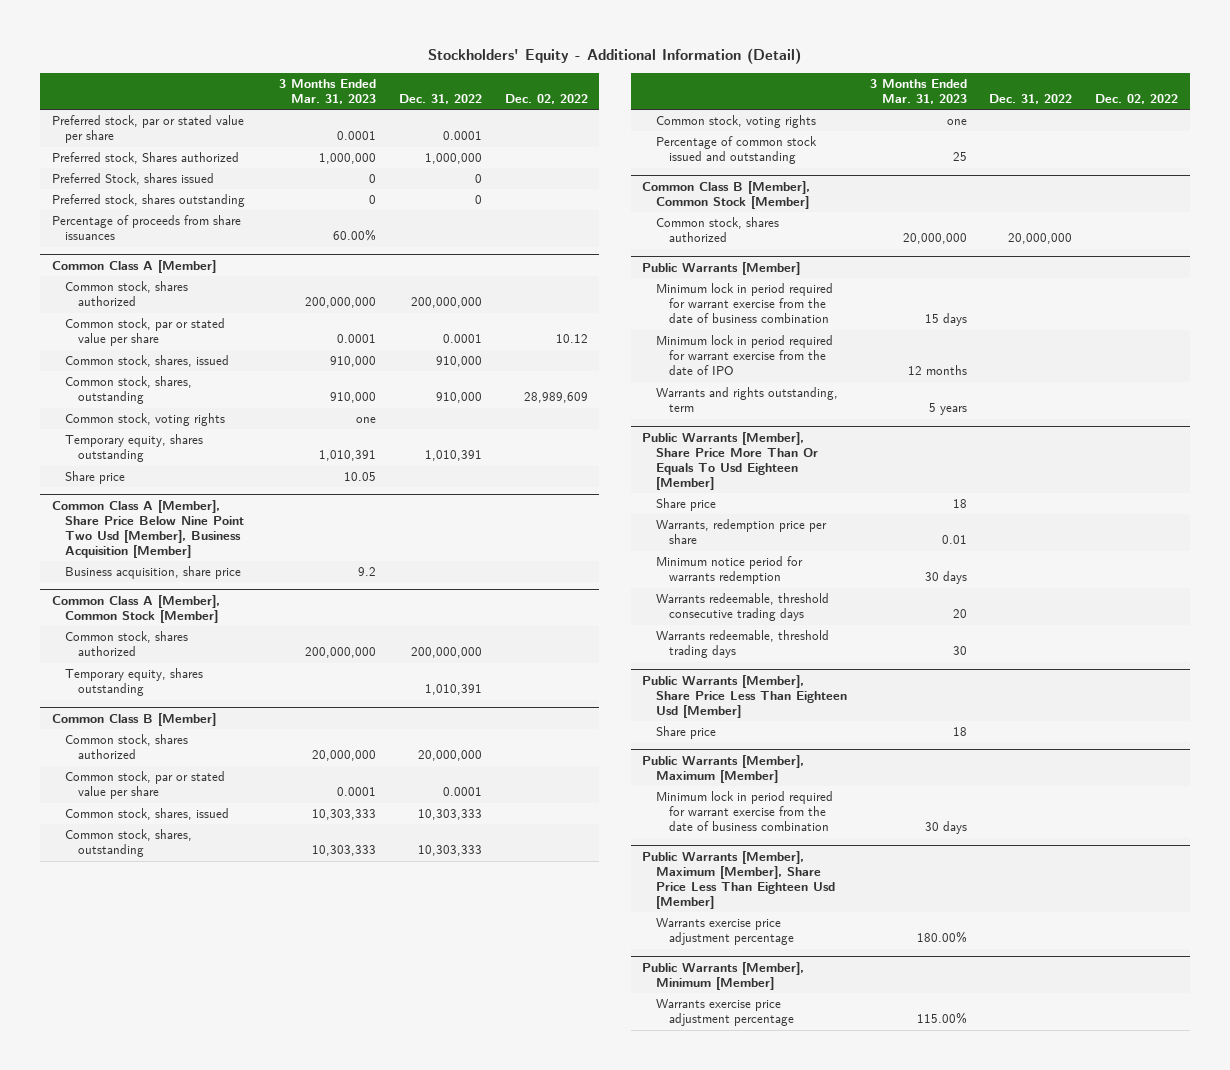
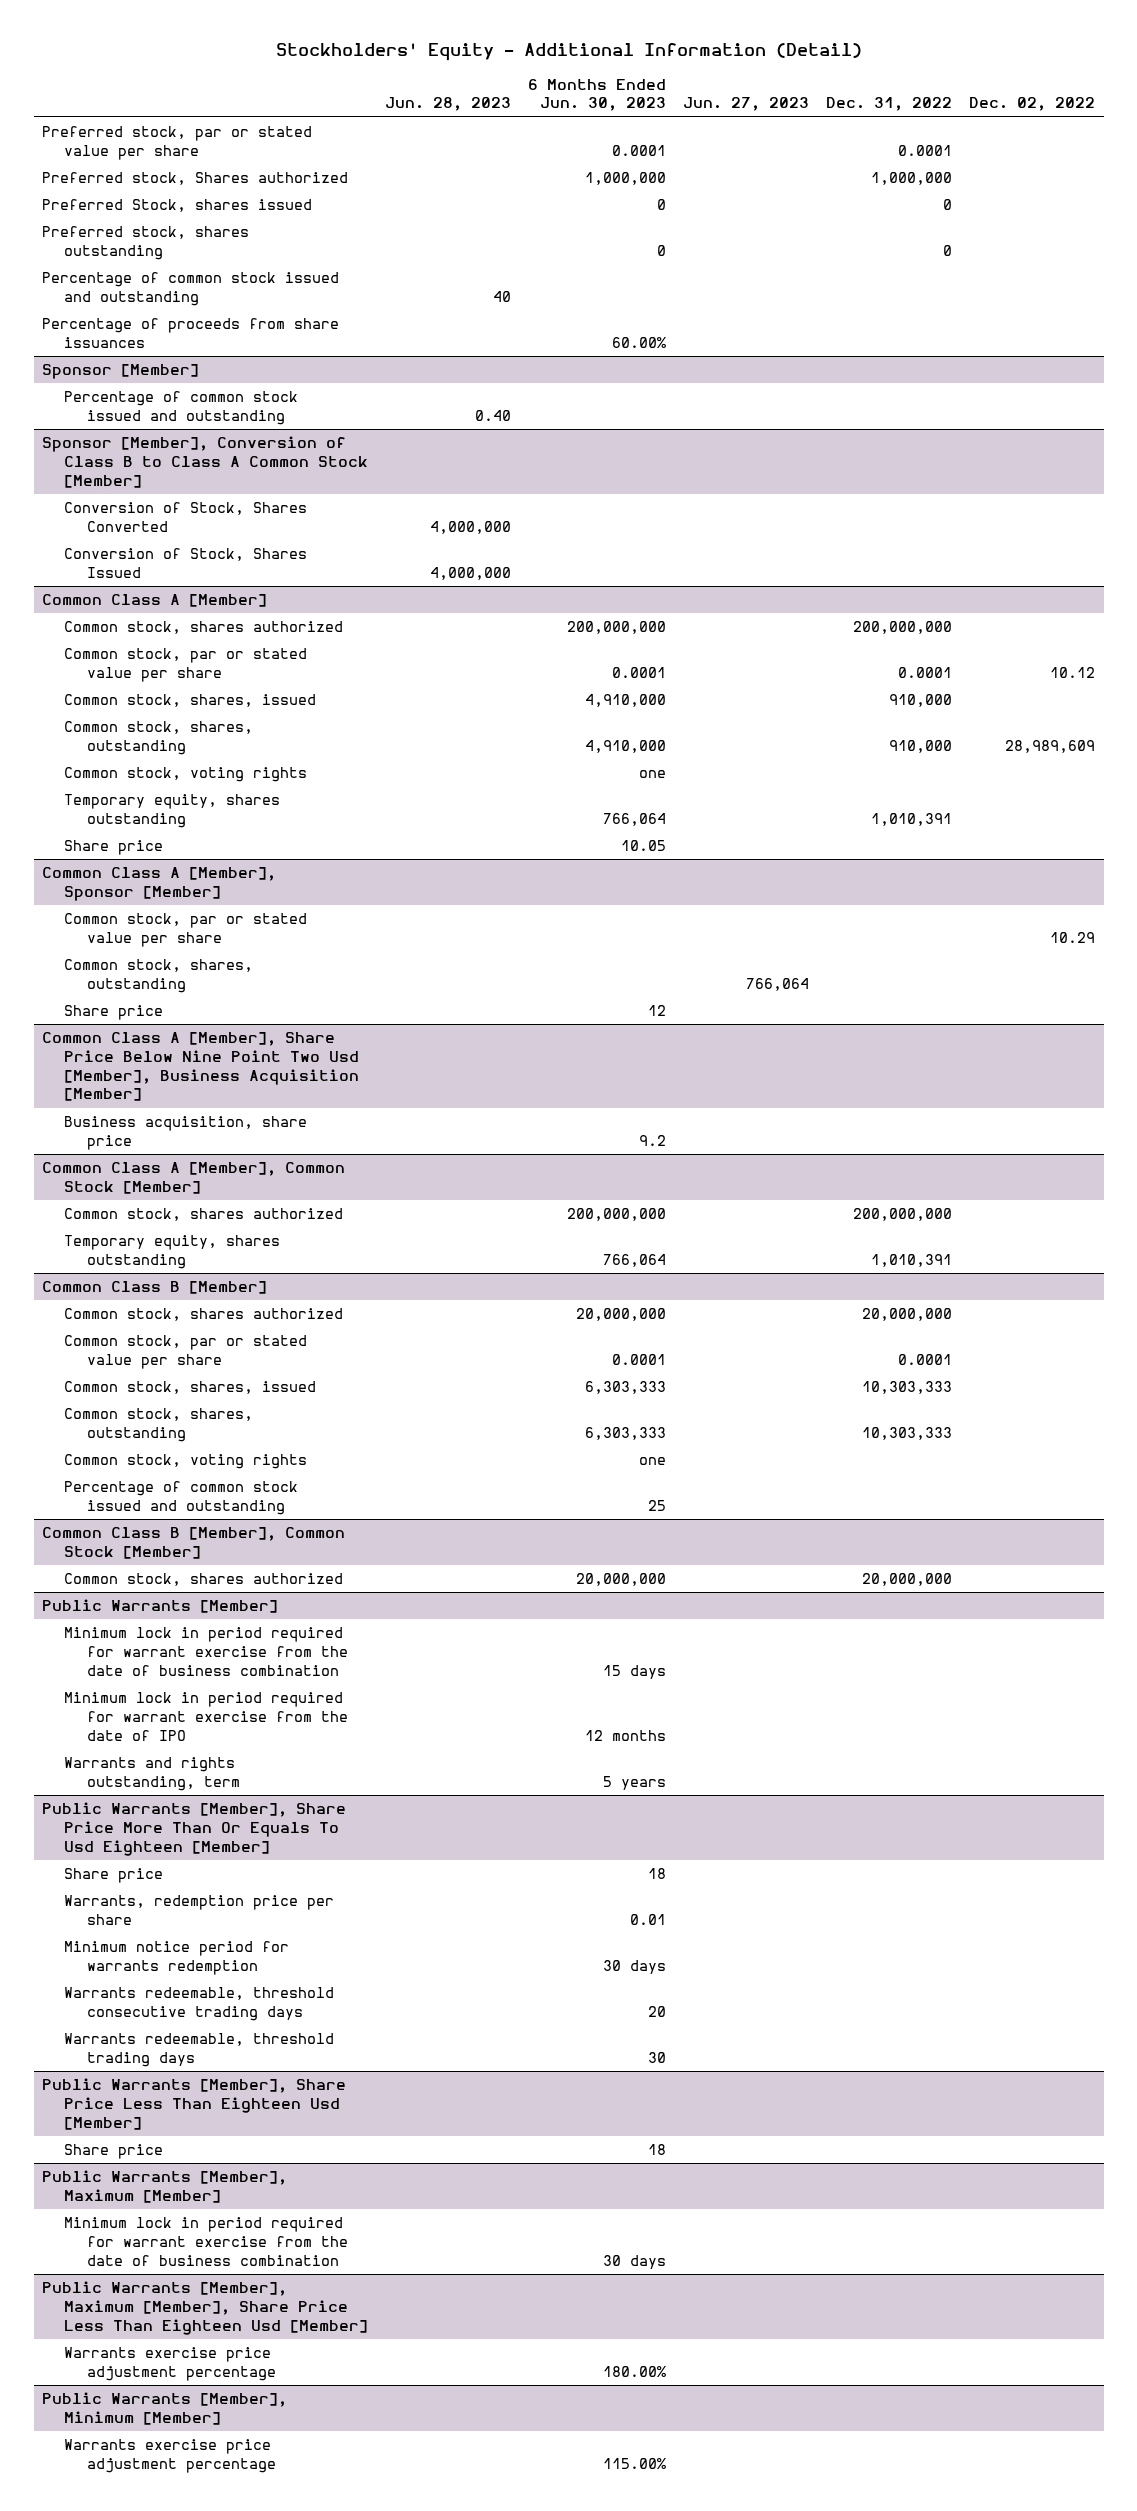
[278,78,376,104] 3 Months Ended Mar. 31, 2023 -> none
none -> [385,97,512,112] Jun. 28, 2023
none -> [528,78,667,112] 6 Months Ended Jun. 30, 2023
none -> [683,97,810,112] Jun. 27, 2023
none -> [42,272,340,306] Percentage of common stock issued and outstanding
none -> [42,364,200,380] Sponsor [Member]
none -> [64,391,299,425] Percentage of common stock issued and outstanding
none -> [42,436,369,488] Sponsor [Member], Conversion of Class B to Class A Common Stock [Member]
none -> [64,502,308,532] Conversion of Stock, Shares Converted
none -> [64,548,308,578] Conversion of Stock, Shares Issued
none -> [42,867,277,901] Common Class A [Member], Sponsor [Member]
none -> [64,913,308,947] Common stock, par or stated value per share
none -> [64,959,254,993] Common stock, shares, outstanding
none -> [64,1005,164,1021] Share price

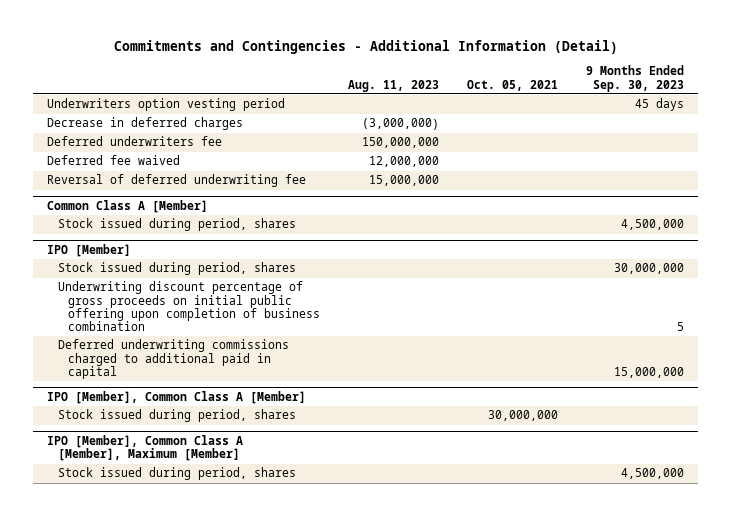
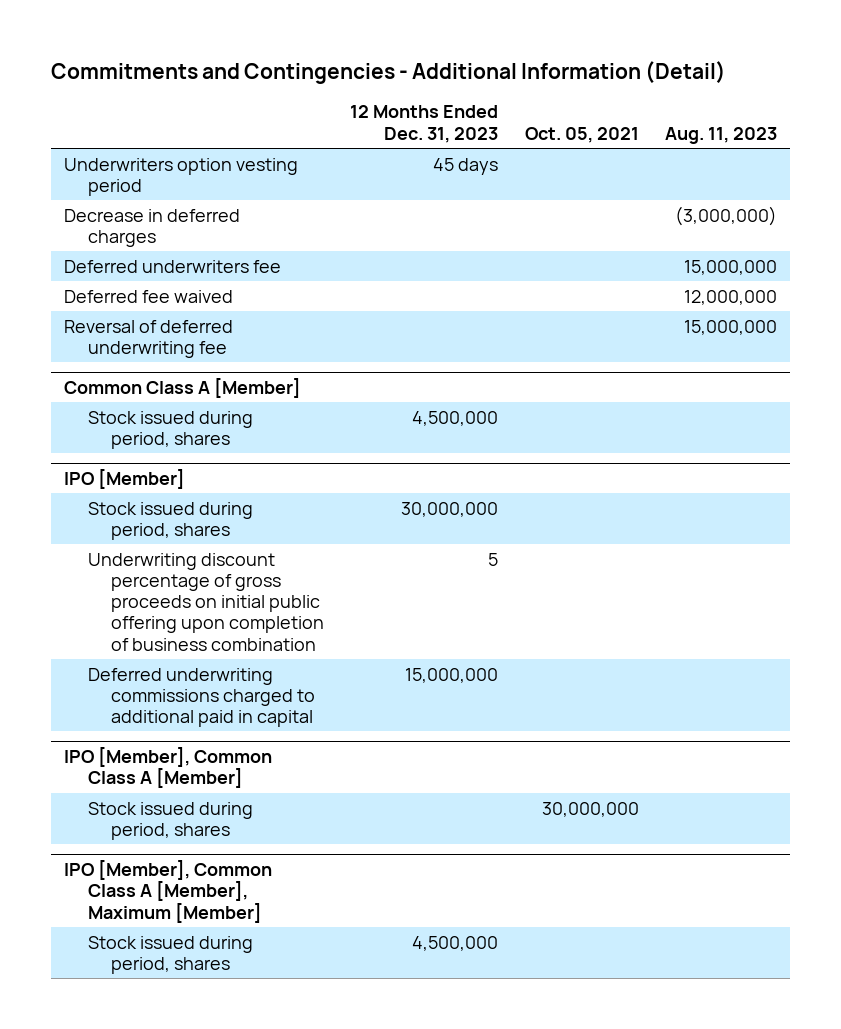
[586,65,685,92] 9 Months Ended Sep. 30, 2023 -> none
none -> [350,105,499,143] 12 Months Ended Dec. 31, 2023
[362,137,440,149] 150,000,000 -> [684,259,778,275] 15,000,000

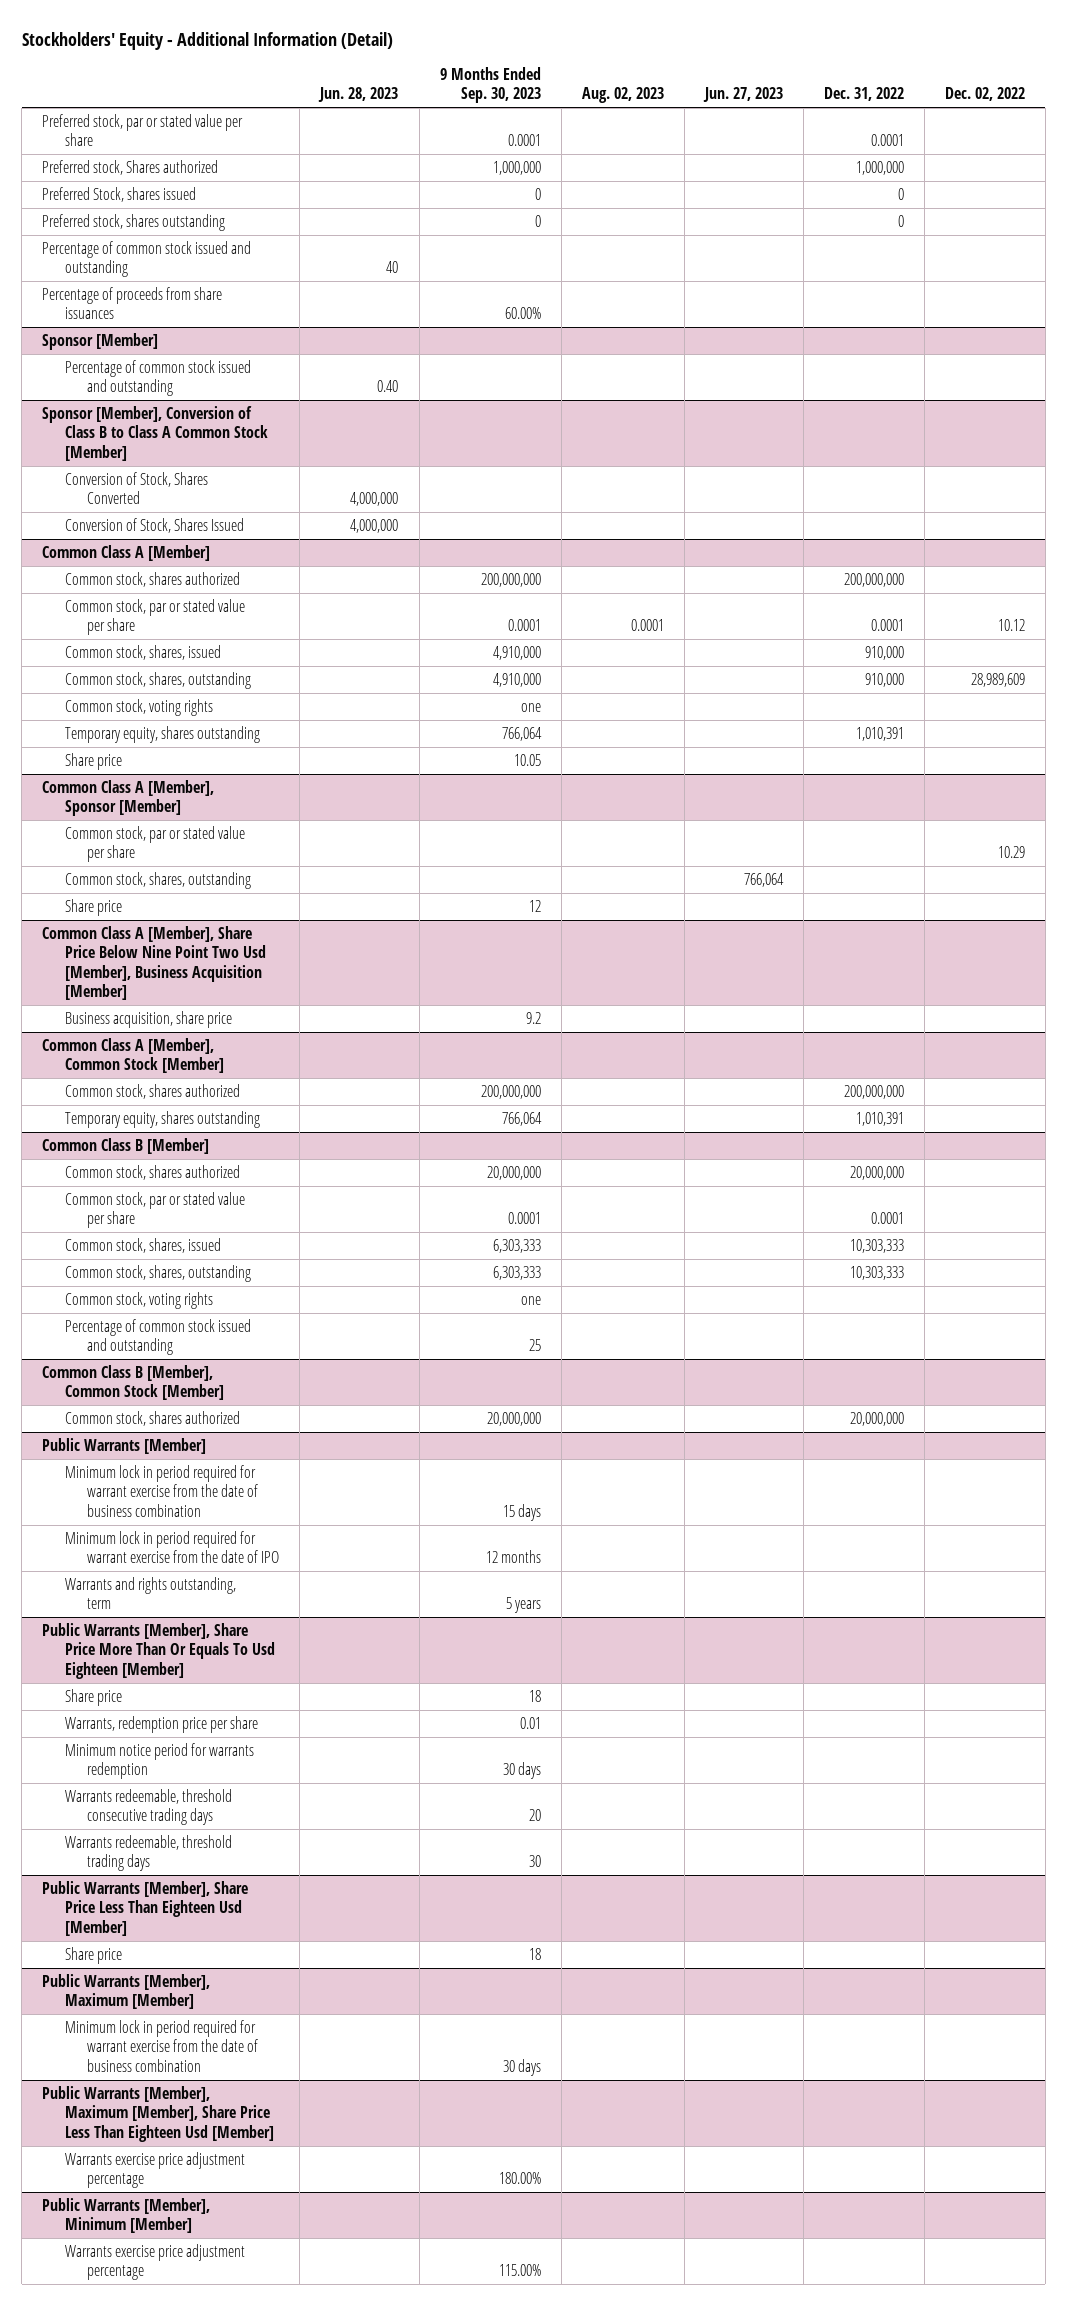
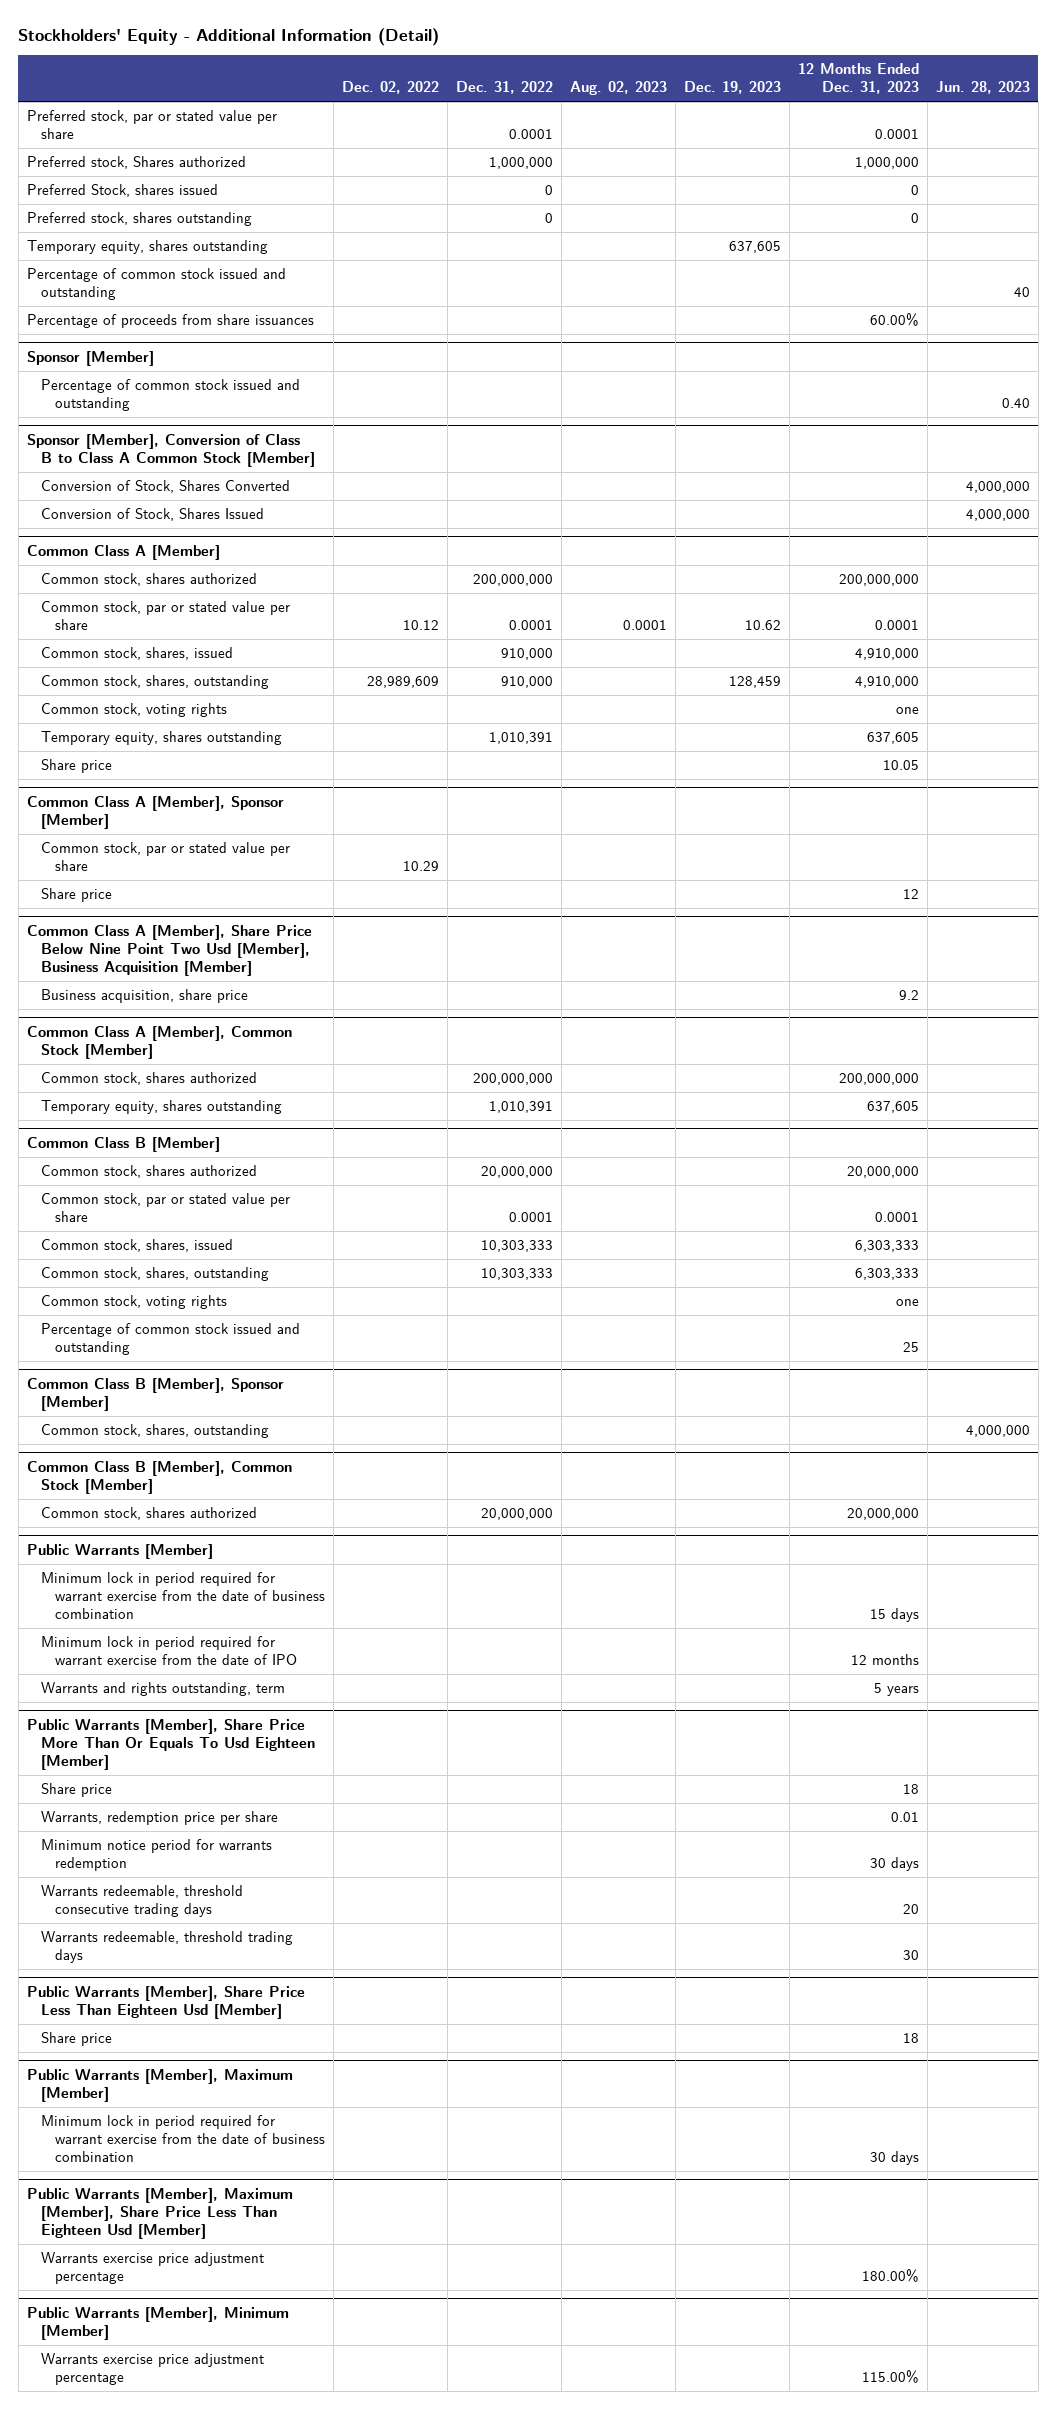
[439,66,541,104] 9 Months Ended Sep. 30, 2023 -> none
[702,87,783,103] Jun. 27, 2023 -> none
none -> [683,81,781,95] Dec. 19, 2023
none -> [797,63,919,95] 12 Months Ended Dec. 31, 2023
none -> [26,239,268,254] Temporary equity, shares outstanding
[64,871,251,889] Common stock, shares, outstanding -> none
none -> [26,1377,284,1411] Common Class B [Member], Sponsor [Member]
none -> [40,1423,269,1438] Common stock, shares, outstanding

